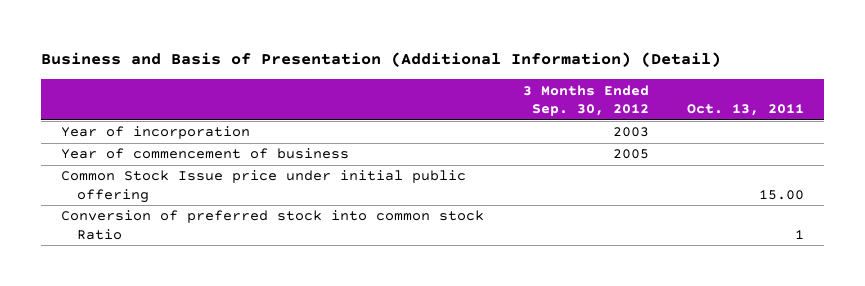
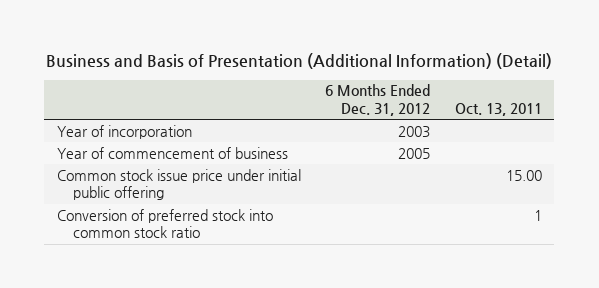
[522,84,649,116] 3 Months Ended Sep. 30, 2012 -> none
none -> [325,84,431,116] 6 Months Ended Dec. 31, 2012
[60,170,466,203] Common Stock Issue price under initial public offering -> [56,168,301,201] Common stock issue price under initial public offering
[60,210,484,240] Conversion of preferred stock into common stock Ratio -> [56,208,273,239] Conversion of preferred stock into common stock ratio

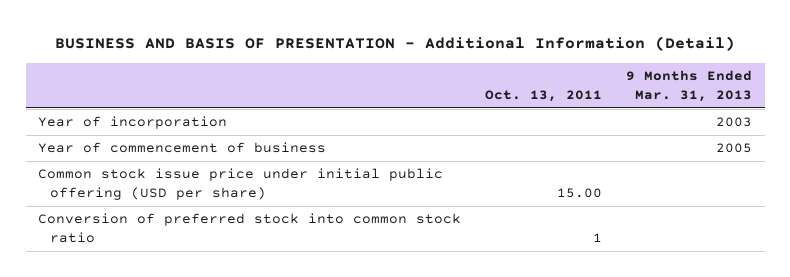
[46,52,553,69] Business and Basis of Presentation (Additional Information) (Detail) -> [55,36,736,52] BUSINESS AND BASIS OF PRESENTATION - Additional Information (Detail)
[325,84,431,116] 6 Months Ended Dec. 31, 2012 -> none
none -> [626,70,753,102] 9 Months Ended Mar. 31, 2013
[56,168,301,201] Common stock issue price under initial public offering -> [38,168,444,200] Common stock issue price under initial public offering (USD per share)

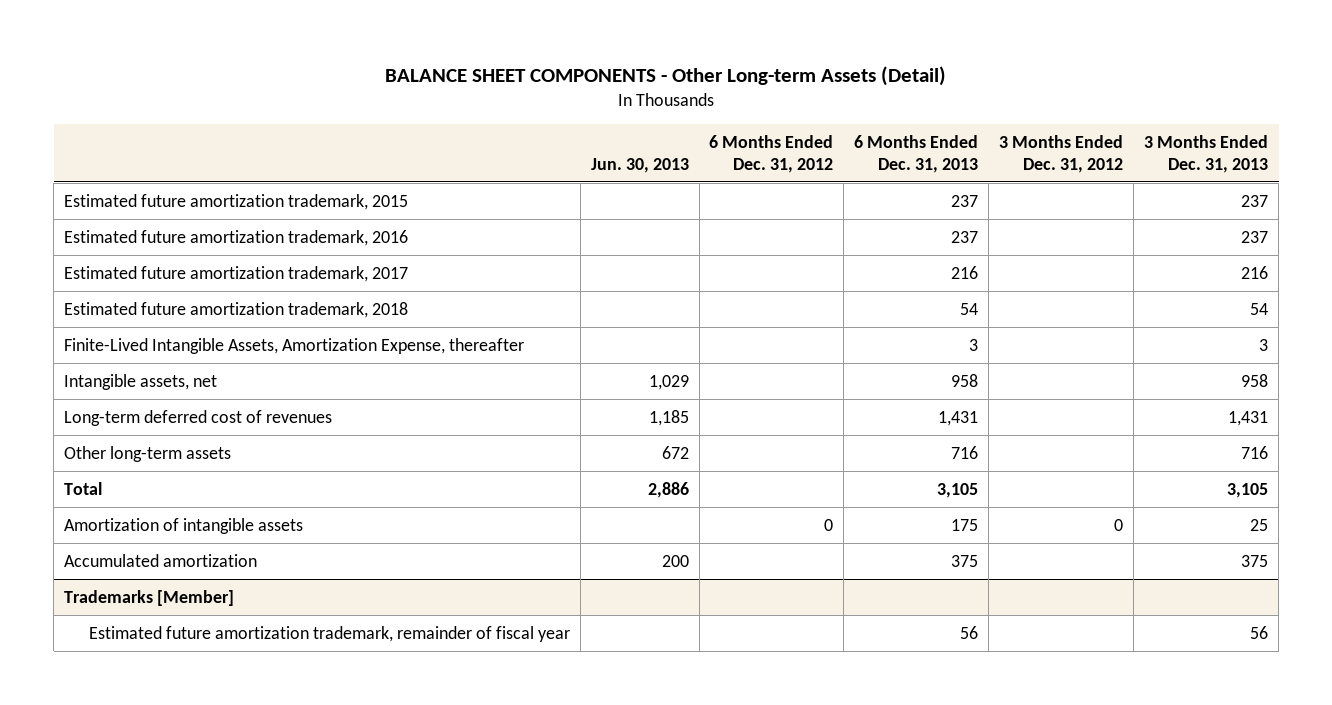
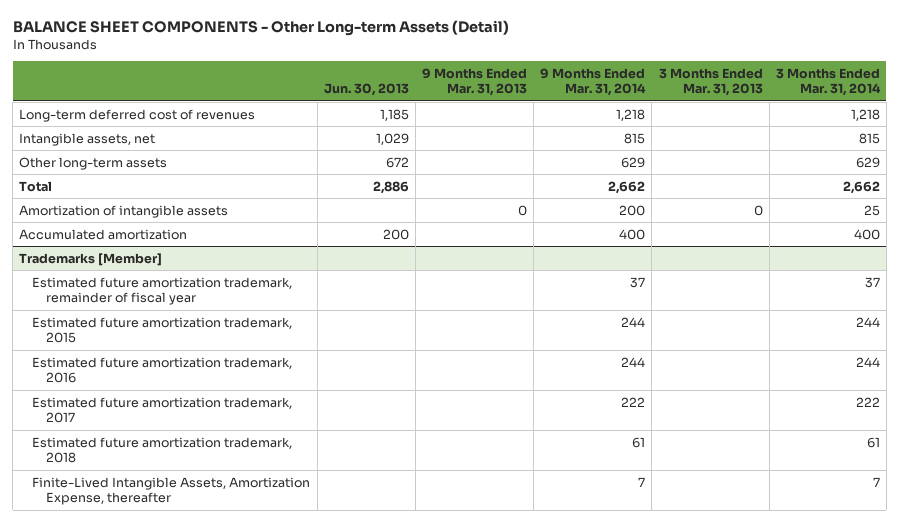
[709,134,834,173] 6 Months Ended Dec. 31, 2012 -> none
[854,134,979,173] 6 Months Ended Dec. 31, 2013 -> none
[999,134,1124,173] 3 Months Ended Dec. 31, 2012 -> none
[1144,134,1269,173] 3 Months Ended Dec. 31, 2013 -> none
none -> [421,67,527,97] 9 Months Ended Mar. 31, 2013
none -> [540,67,647,97] 9 Months Ended Mar. 31, 2014
none -> [658,67,763,97] 3 Months Ended Mar. 31, 2013
none -> [775,67,881,97] 3 Months Ended Mar. 31, 2014
[64,193,409,210] Estimated future amortization trademark, 2015 -> none
[64,229,409,246] Estimated future amortization trademark, 2016 -> none
[64,265,409,282] Estimated future amortization trademark, 2017 -> none
[64,301,409,318] Estimated future amortization trademark, 2018 -> none
[64,337,525,354] Finite-Lived Intangible Assets, Amortization Expense, thereafter -> none
[64,373,218,390] Intangible assets, net -> [19,132,156,146] Intangible assets, net
none -> [32,316,293,343] Estimated future amortization trademark, 2015
none -> [32,356,293,383] Estimated future amortization trademark, 2016
none -> [32,396,293,423] Estimated future amortization trademark, 2017
none -> [32,436,293,463] Estimated future amortization trademark, 2018
none -> [32,476,311,505] Finite-Lived Intangible Assets, Amortization Expense, thereafter

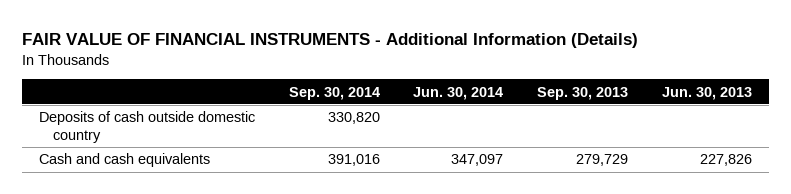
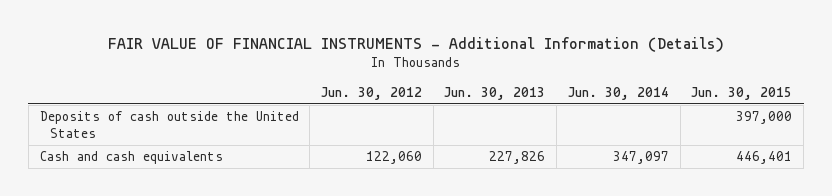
[288,86,380,100] Sep. 30, 2014 -> none
[536,86,628,100] Sep. 30, 2013 -> none
none -> [321,86,423,100] Jun. 30, 2012
none -> [691,86,793,100] Jun. 30, 2015
[38,111,255,143] Deposits of cash outside domestic country -> [39,111,299,138] Deposits of cash outside the United States

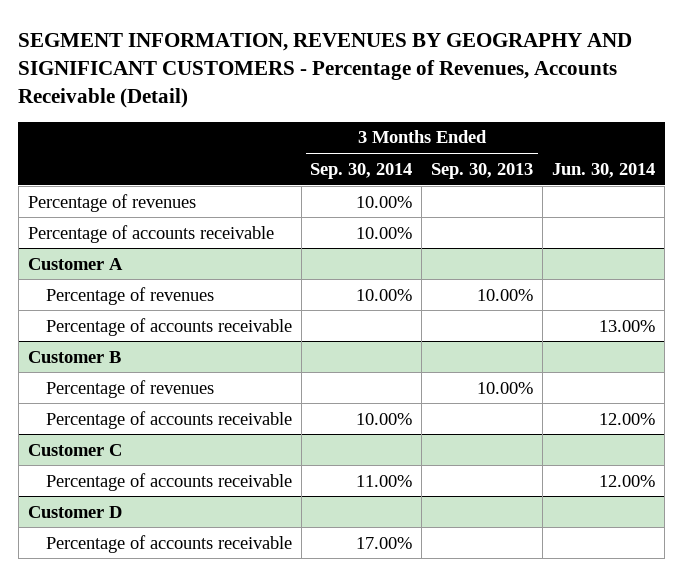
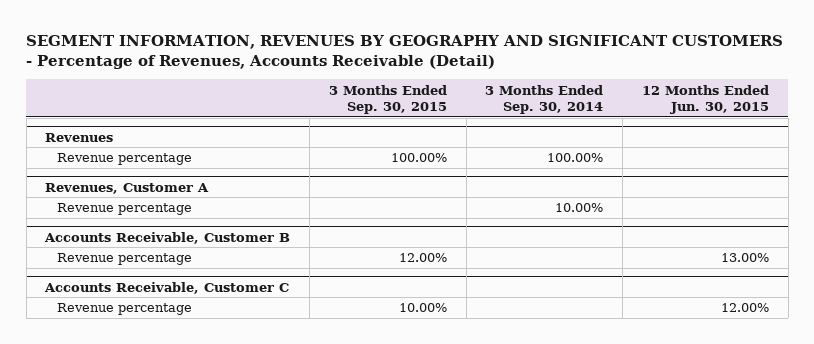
[431,162,534,179] Sep. 30, 2013 -> none
[552,162,656,178] Jun. 30, 2014 -> none
none -> [328,84,447,115] 3 Months Ended Sep. 30, 2015
none -> [641,84,769,115] 12 Months Ended Jun. 30, 2015
[27,193,196,212] Percentage of revenues -> none
[27,224,274,243] Percentage of accounts receivable -> none
[45,317,292,336] Percentage of accounts receivable -> none
[45,410,292,429] Percentage of accounts receivable -> none
[45,472,292,491] Percentage of accounts receivable -> none
[27,505,122,518] Customer D -> none
[45,534,292,553] Percentage of accounts receivable -> none
none -> [45,132,114,142] Revenues
none -> [56,153,192,166] Revenue percentage
[27,257,123,270] Customer A -> [45,182,210,194] Revenues, Customer A
[45,286,214,305] Percentage of revenues -> [56,203,192,216] Revenue percentage
[27,350,121,363] Customer B -> [44,231,291,244] Accounts Receivable, Customer B
[45,379,214,398] Percentage of revenues -> [56,253,192,266] Revenue percentage
[27,443,122,456] Customer C -> [44,281,290,294] Accounts Receivable, Customer C
none -> [56,303,192,316] Revenue percentage

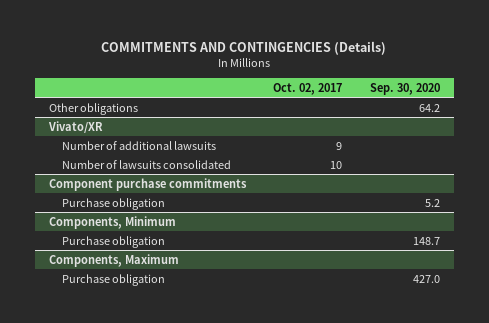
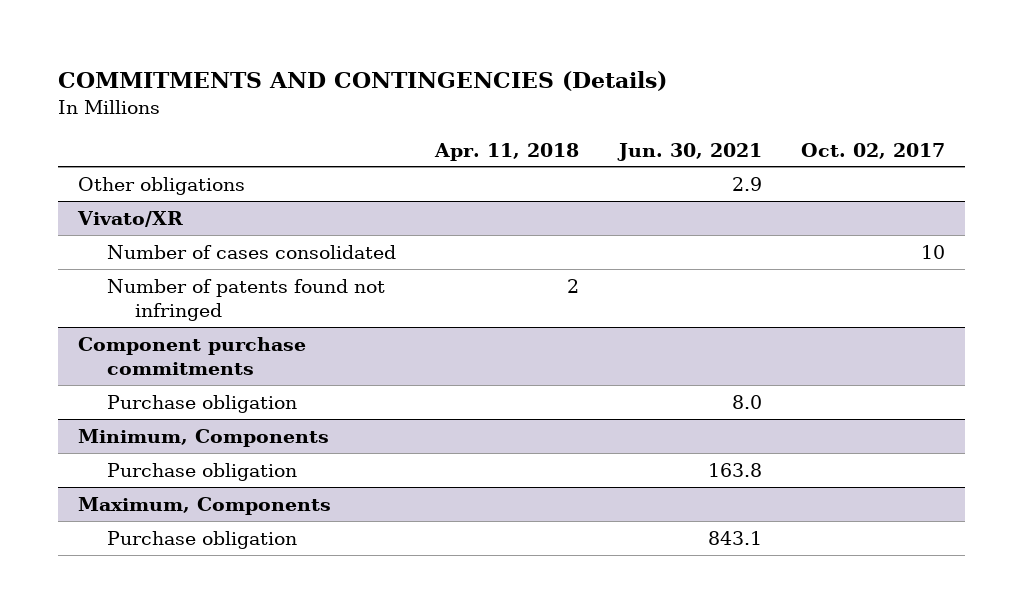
[369,82,440,95] Sep. 30, 2020 -> none
none -> [434,142,580,161] Apr. 11, 2018
none -> [616,142,762,161] Jun. 30, 2021
[62,140,217,150] Number of additional lawsuits -> none
[62,159,232,169] Number of lawsuits consolidated -> [106,244,396,259] Number of cases consolidated
none -> [106,278,385,321] Number of patents found not infringed
[48,215,176,229] Components, Minimum -> [78,428,330,447] Minimum, Components
[48,253,179,267] Components, Maximum -> [78,496,332,515] Maximum, Components

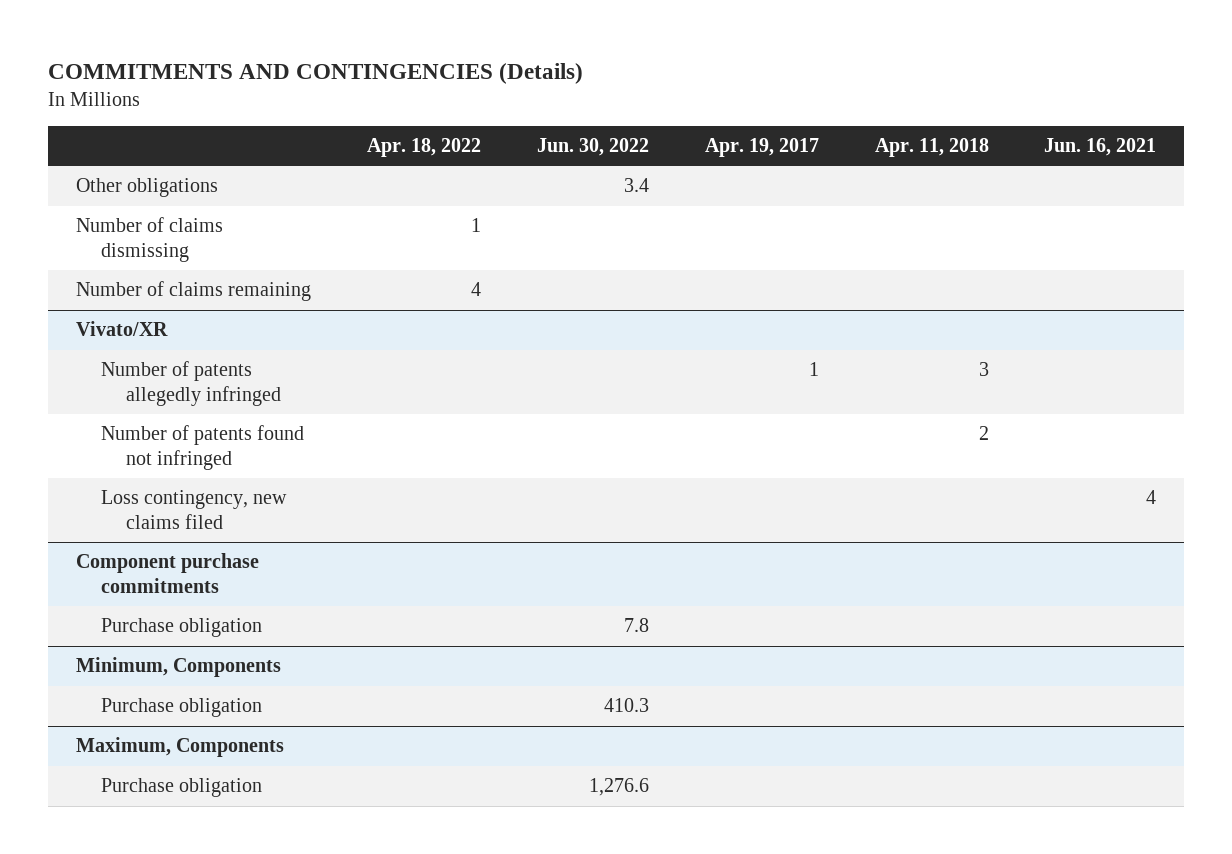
[616,142,762,161] Jun. 30, 2021 -> none
[801,142,946,159] Oct. 02, 2017 -> none
none -> [366,137,481,157] Apr. 18, 2022
none -> [536,137,649,156] Jun. 30, 2022
none -> [704,137,819,157] Apr. 19, 2017
none -> [1044,137,1157,156] Jun. 16, 2021
none -> [76,217,224,262] Number of claims dismissing
none -> [76,281,312,302] Number of claims remaining
[106,244,396,259] Number of cases consolidated -> none
none -> [100,361,281,406] Number of patents allegedly infringed
none -> [100,490,287,529] Loss contingency, new claims filed

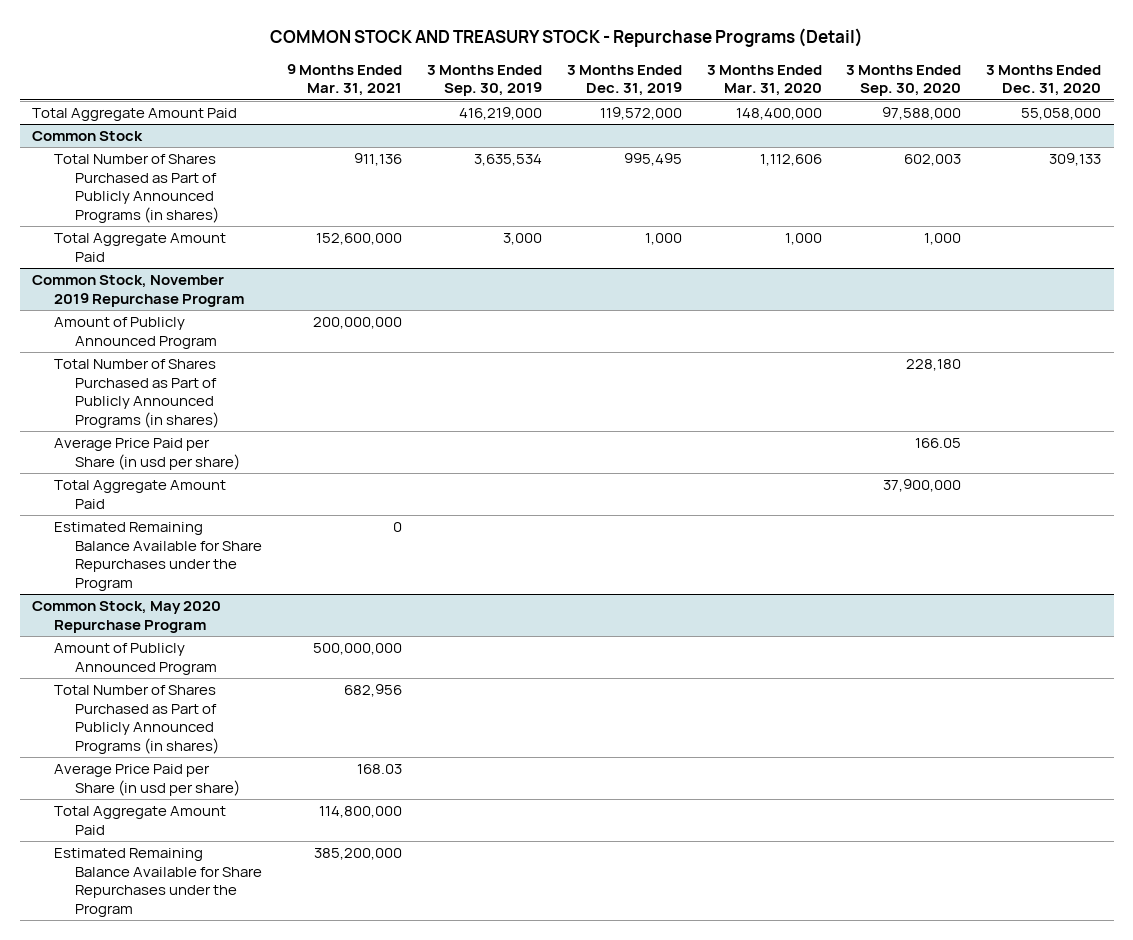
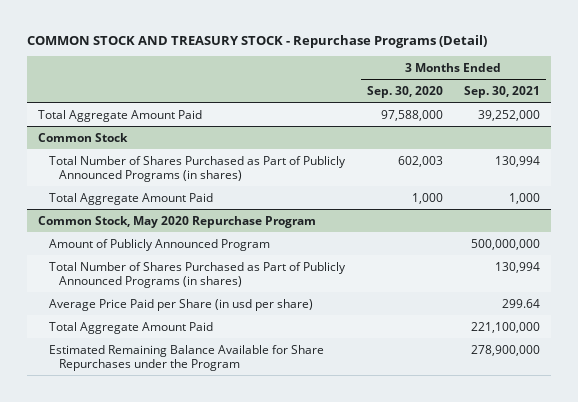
[286,63,402,97] 9 Months Ended Mar. 31, 2021 -> none
[426,64,542,97] 3 Months Ended Sep. 30, 2019 -> none
[566,64,682,97] 3 Months Ended Dec. 31, 2019 -> none
[706,64,822,97] 3 Months Ended Mar. 31, 2020 -> none
[986,64,1102,97] 3 Months Ended Dec. 31, 2020 -> none
none -> [464,85,541,98] Sep. 30, 2021
[32,275,244,307] Common Stock, November 2019 Repurchase Program -> none
[53,317,217,349] Amount of Publicly Announced Program -> none
[53,359,219,429] Total Number of Shares Purchased as Part of Publicly Announced Programs (in shares) -> none
[53,438,240,470] Average Price Paid per Share (in usd per share) -> none
[53,480,226,509] Total Aggregate Amount Paid -> none
[53,522,262,592] Estimated Remaining Balance Available for Share Repurchases under the Program -> none

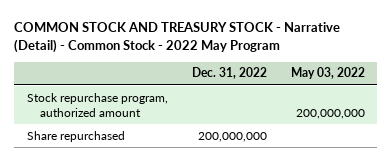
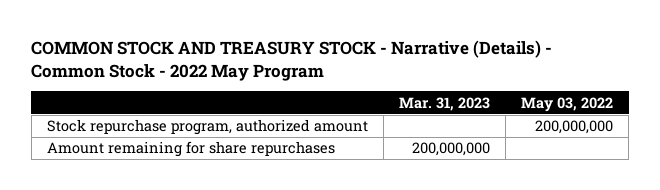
[14,22,341,54] COMMON STOCK AND TREASURY STOCK - Narrative (Detail) - Common Stock - 2022 May Program -> [31,40,553,81] COMMON STOCK AND TREASURY STOCK - Narrative (Details) - Common Stock - 2022 May Program
[191,67,267,80] Dec. 31, 2022 -> none
none -> [398,96,490,111] Mar. 31, 2023
[26,130,125,142] Share repurchased -> [46,141,335,158] Amount remaining for share repurchases

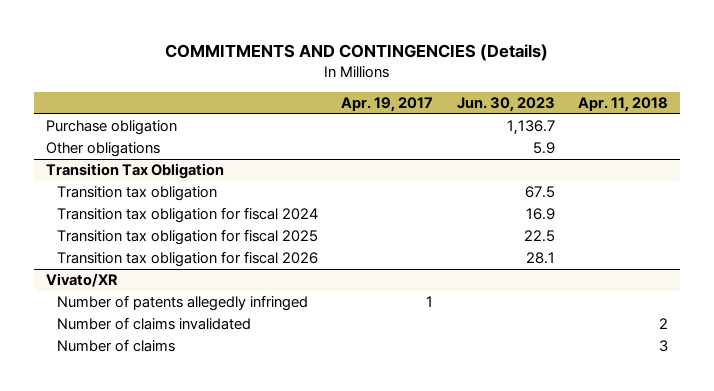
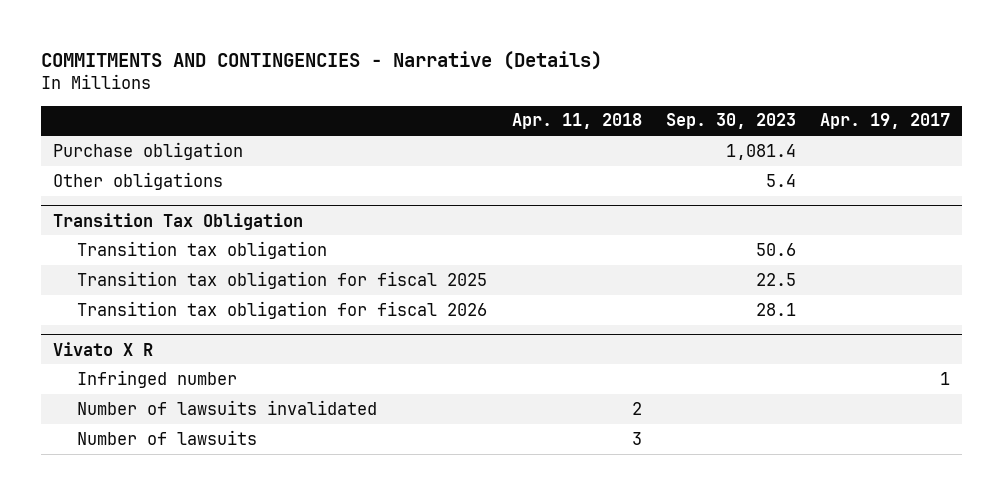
[165,44,549,62] COMMITMENTS AND CONTINGENCIES (Details) -> [41,50,603,70] COMMITMENTS AND CONTINGENCIES - Narrative (Details)
[456,97,555,113] Jun. 30, 2023 -> none
none -> [665,113,796,130] Sep. 30, 2023
[57,207,319,224] Transition tax obligation for fiscal 2024 -> none
[46,273,119,288] Vivato/XR -> [53,341,154,356] Vivato X R
[57,295,309,312] Number of patents allegedly infringed -> [77,369,238,388] Infringed number
[57,317,252,331] Number of claims invalidated -> [77,399,378,415] Number of lawsuits invalidated
[57,339,176,353] Number of claims -> [77,429,258,445] Number of lawsuits

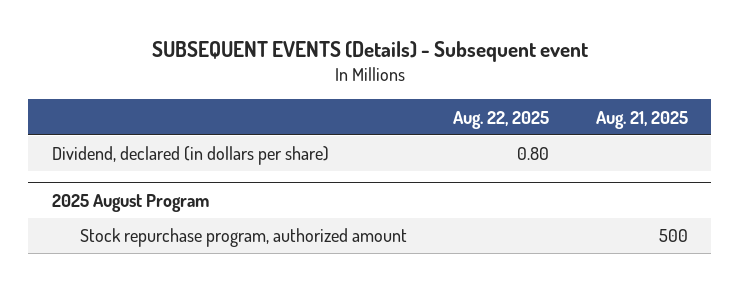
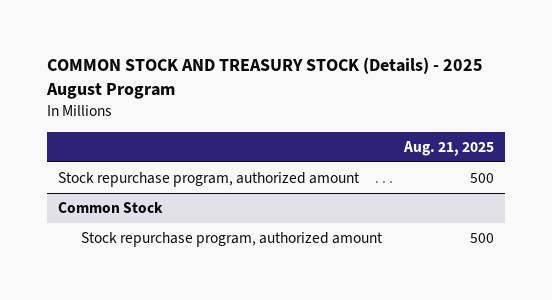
[151,40,588,62] SUBSEQUENT EVENTS (Details) - Subsequent event -> [46,57,484,100] COMMON STOCK AND TREASURY STOCK (Details) - 2025 August Program
[453,110,550,129] Aug. 22, 2025 -> none
[51,146,329,166] Dividend, declared (in dollars per share) -> none
none -> [58,172,361,188] Stock repurchase program, authorized amount
[51,193,209,212] 2025 August Program -> [58,202,164,214] Common Stock

